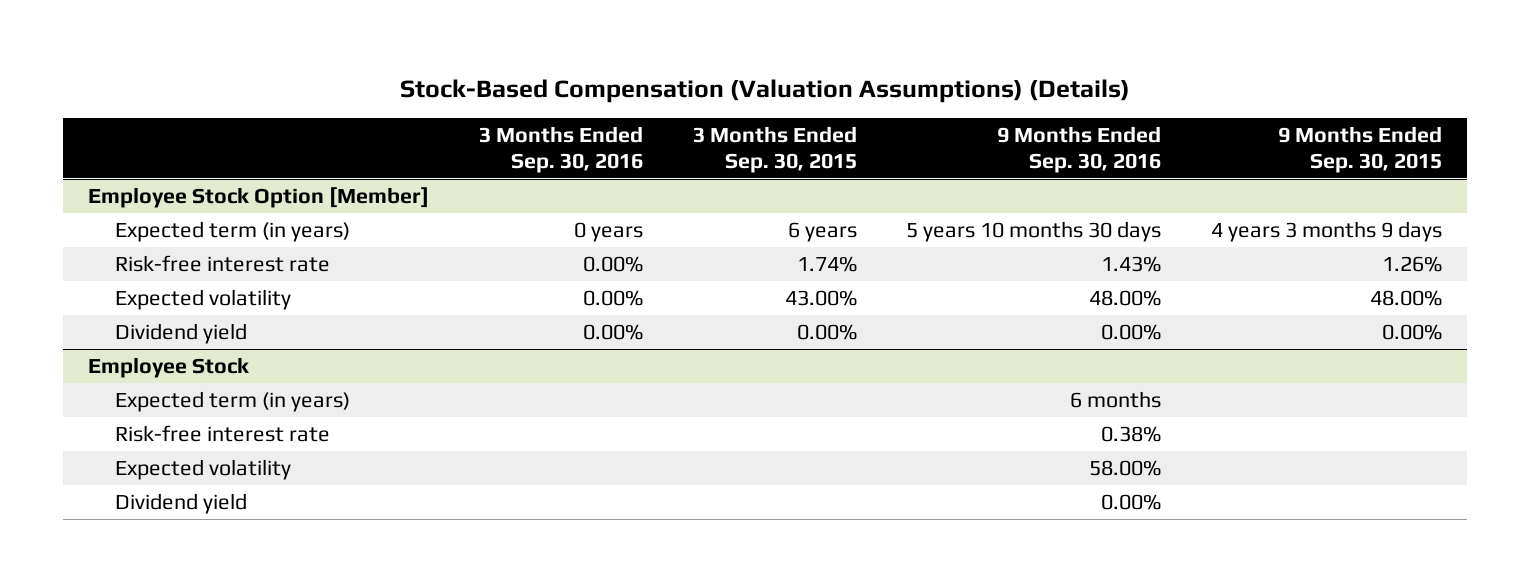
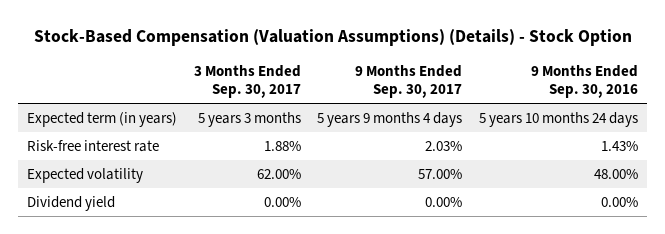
[400,78,1131,103] Stock-Based Compensation (Valuation Assumptions) (Details) -> [33,28,632,46] Stock-Based Compensation (Valuation Assumptions) (Details) - Stock Option
[478,126,643,173] 3 Months Ended Sep. 30, 2016 -> none
[692,126,857,173] 3 Months Ended Sep. 30, 2015 -> none
[1278,126,1443,173] 9 Months Ended Sep. 30, 2015 -> none
none -> [193,65,301,99] 3 Months Ended Sep. 30, 2017
none -> [355,65,463,99] 9 Months Ended Sep. 30, 2017
[87,186,429,208] Employee Stock Option [Member] -> none
[906,220,1162,242] 5 years 10 months 30 days -> [479,112,639,128] 5 years 10 months 24 days
[87,356,249,378] Employee Stock -> none
[115,390,351,412] Expected term (in years) -> none
[115,424,331,442] Risk-free interest rate -> none
[115,458,292,480] Expected volatility -> none
[115,492,248,514] Dividend yield -> none

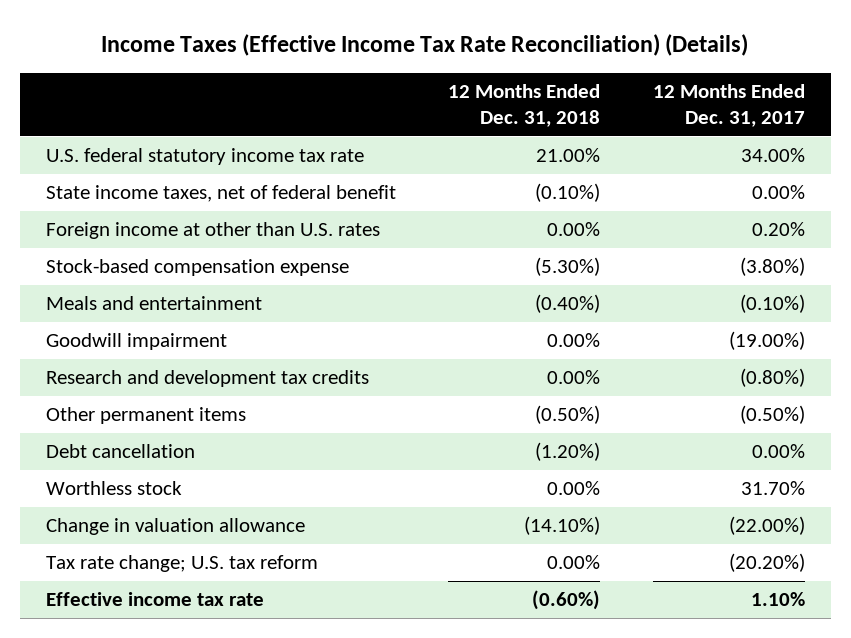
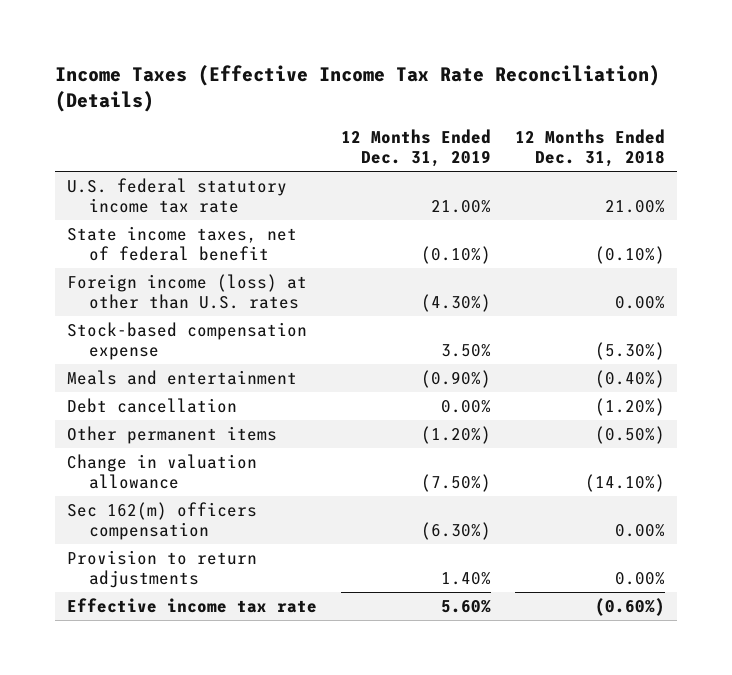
[652,84,805,128] 12 Months Ended Dec. 31, 2017 -> none
none -> [341,129,492,168] 12 Months Ended Dec. 31, 2019
[46,222,381,240] Foreign income at other than U.S. rates -> [66,273,307,309] Foreign income (loss) at other than U.S. rates
[46,333,228,351] Goodwill impairment -> none
[46,370,370,388] Research and development tax credits -> none
[46,481,183,496] Worthless stock -> none
[46,407,247,425] Other permanent items -> [66,425,277,444] Other permanent items
[46,555,319,573] Tax rate change; U.S. tax reform -> none
none -> [66,501,257,540] Sec 162(m) officers compensation
none -> [66,549,257,588] Provision to return adjustments

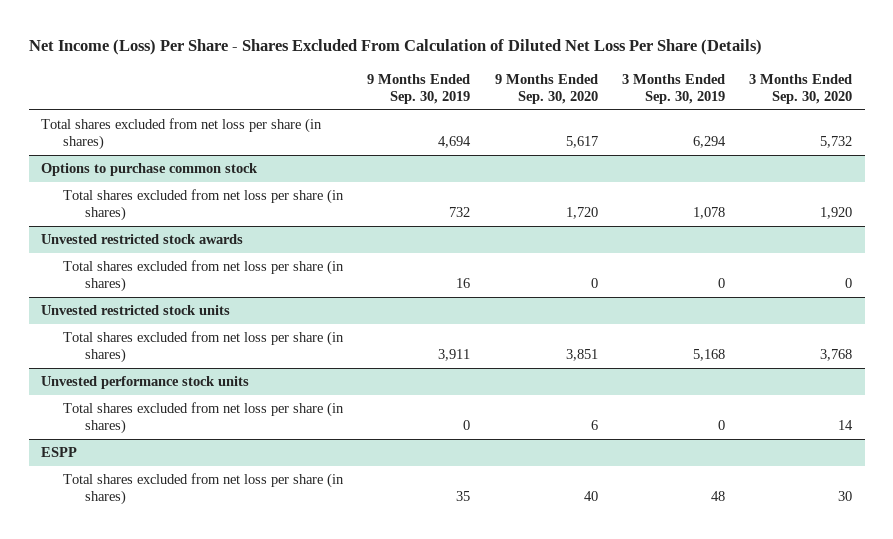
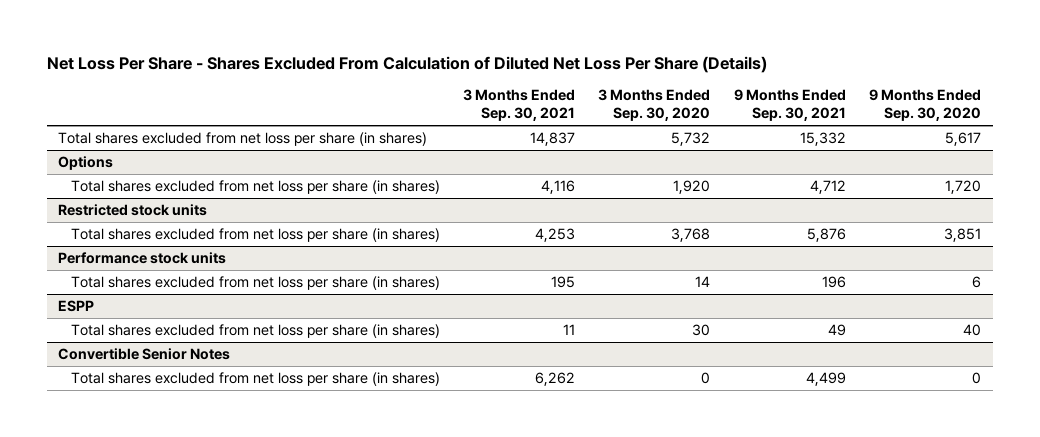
[28,39,762,56] Net Income (Loss) Per Share - Shares Excluded From Calculation of Diluted Net Loss Per Share (Details) -> [46,55,767,73] Net Loss Per Share - Shares Excluded From Calculation of Diluted Net Loss Per Share (Details)
[367,73,471,104] 9 Months Ended Sep. 30, 2019 -> none
[621,73,725,104] 3 Months Ended Sep. 30, 2019 -> none
none -> [463,89,576,122] 3 Months Ended Sep. 30, 2021
none -> [733,89,846,122] 9 Months Ended Sep. 30, 2021
[41,163,259,177] Options to purchase common stock -> [58,156,114,171] Options
[41,234,244,245] Unvested restricted stock awards -> none
[62,260,344,293] Total shares excluded from net loss per share (in shares) -> none
[41,305,231,316] Unvested restricted stock units -> [58,204,208,217] Restricted stock units
[41,376,250,390] Unvested performance stock units -> [58,252,227,265] Performance stock units
none -> [58,348,231,361] Convertible Senior Notes
none -> [70,372,440,387] Total shares excluded from net loss per share (in shares)

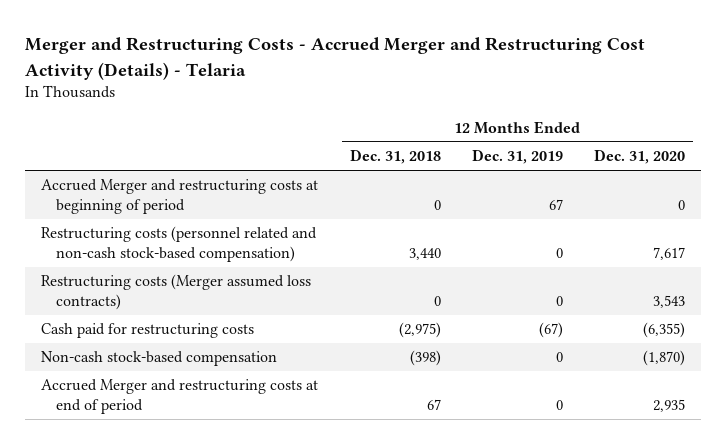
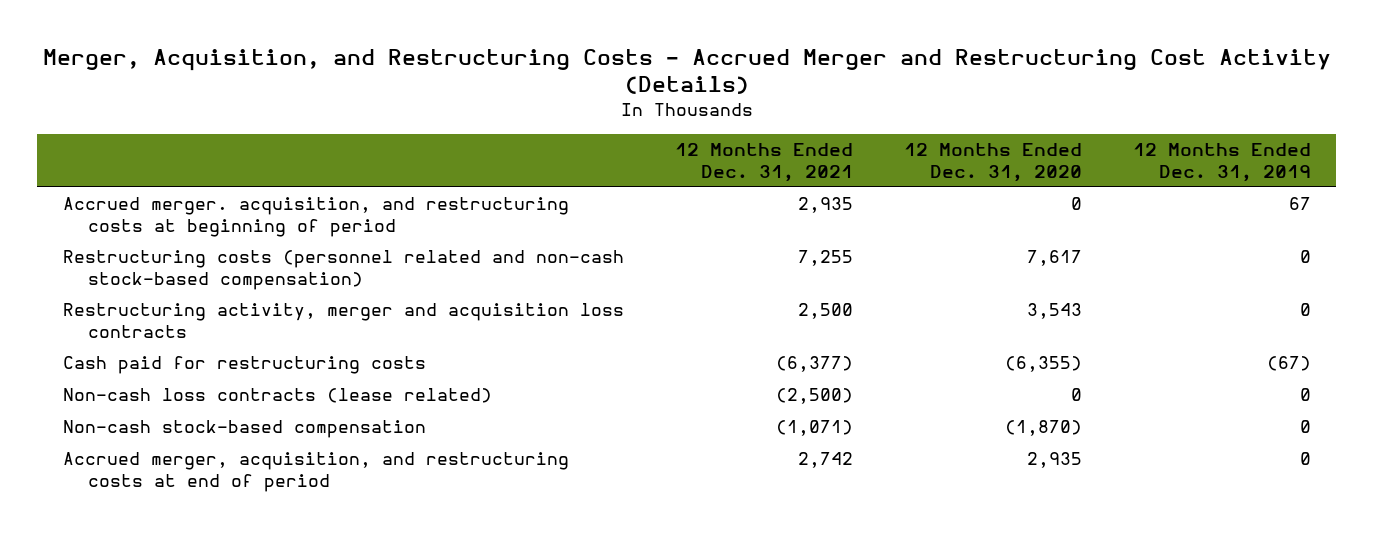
[25,37,646,80] Merger and Restructuring Costs - Accrued Merger and Restructuring Cost Activity (Details) - Telaria -> [42,48,1331,95] Merger, Acquisition, and Restructuring Costs - Accrued Merger and Restructuring Cost Activity (Details)
[349,149,441,165] Dec. 31, 2018 -> none
none -> [674,143,853,182] 12 Months Ended Dec. 31, 2021
[41,179,319,214] Accrued Merger and restructuring costs at beginning of period -> [62,197,569,238] Accrued merger. acquisition, and restructuring costs at beginning of period
[41,274,312,310] Restructuring costs (Merger assumed loss contracts) -> [62,303,624,339] Restructuring activity, merger and acquisition loss contracts
none -> [62,388,492,404] Non-cash loss contracts (lease related)
[41,379,319,414] Accrued Merger and restructuring costs at end of period -> [62,452,569,493] Accrued merger, acquisition, and restructuring costs at end of period

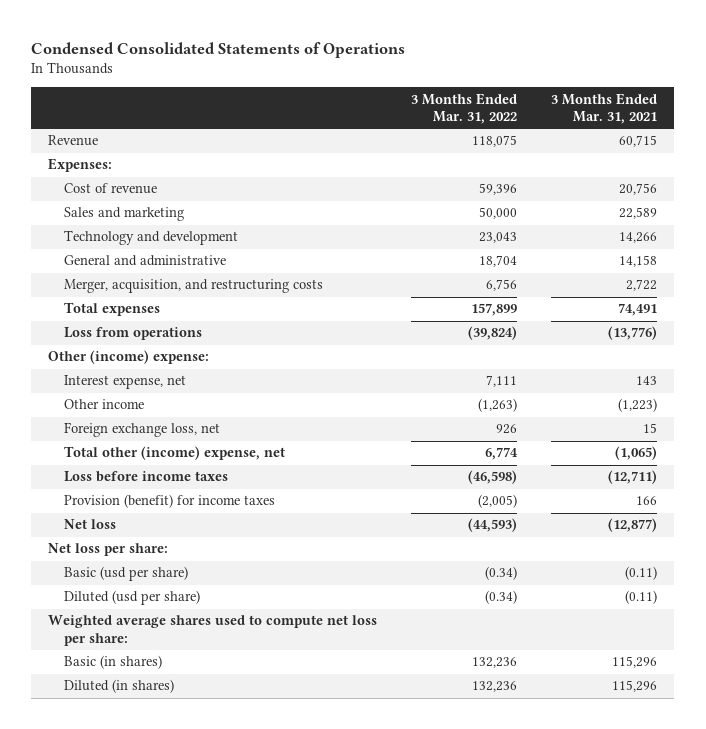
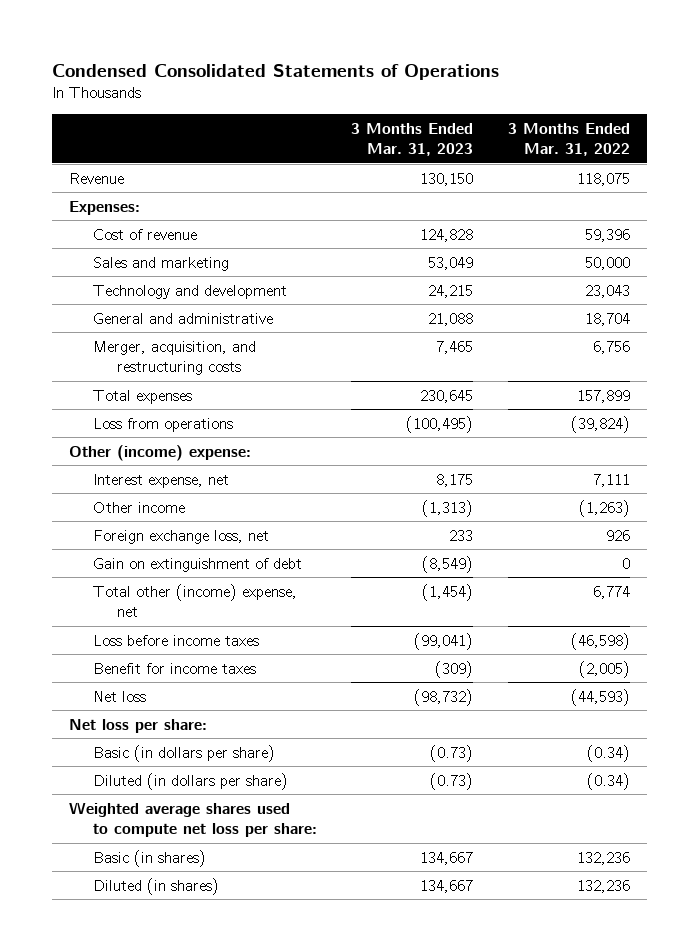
[551,92,658,125] 3 Months Ended Mar. 31, 2021 -> none
none -> [351,122,474,157] 3 Months Ended Mar. 31, 2023
none -> [93,557,303,572] Gain on extinguishment of debt
[64,494,276,509] Provision (benefit) for income taxes -> [93,662,257,674] Benefit for income taxes
[64,566,189,582] Basic (usd per share) -> [93,744,276,762] Basic (in dollars per share)
[64,590,201,606] Diluted (usd per share) -> [93,772,289,790] Diluted (in dollars per share)

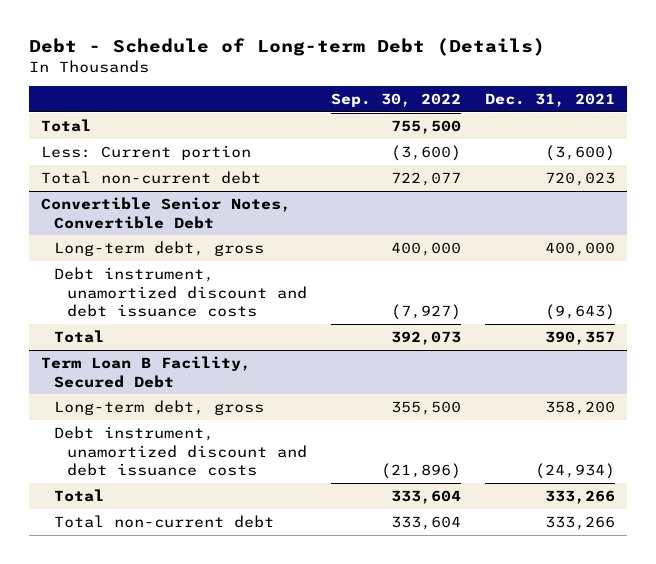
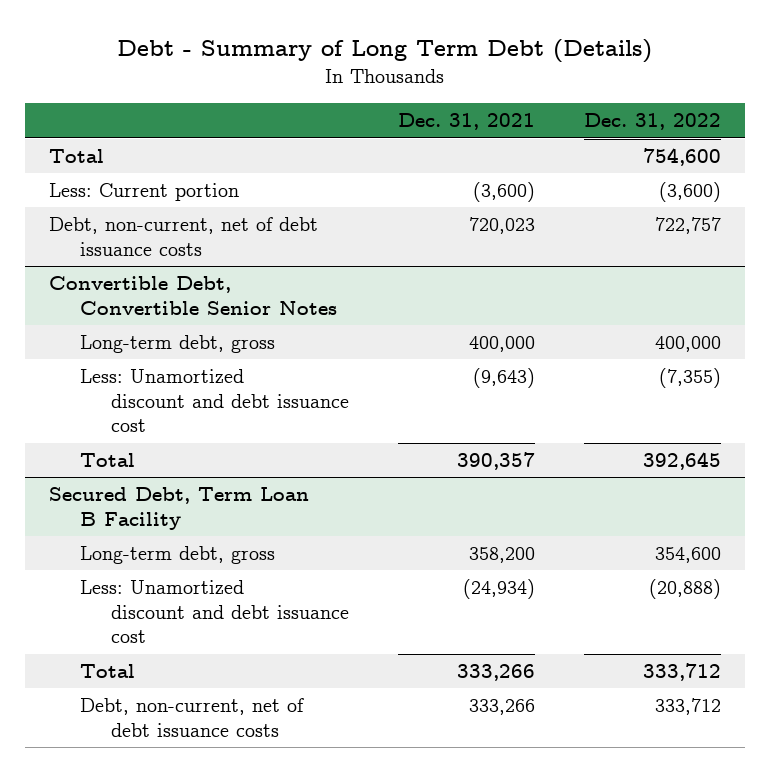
[29,37,546,56] Debt - Schedule of Long-term Debt (Details) -> [116,38,652,63] Debt - Summary of Long Term Debt (Details)
[330,93,461,108] Sep. 30, 2022 -> none
none -> [583,113,721,131] Dec. 31, 2022
[41,171,262,185] Total non-current debt -> [49,217,319,256] Debt, non-current, net of debt issuance costs
[41,197,292,229] Convertible Senior Notes, Convertible Debt -> [49,276,338,315] Convertible Debt, Convertible Senior Notes
[53,267,307,318] Debt instrument, unamortized discount and debt issuance costs -> [80,369,350,433] Less: Unamortized discount and debt issuance cost
[41,356,252,388] Term Loan B Facility, Secured Debt -> [49,487,310,530] Secured Debt, Term Loan B Facility
[53,426,307,477] Debt instrument, unamortized discount and debt issuance costs -> [80,580,350,644] Less: Unamortized discount and debt issuance cost
[53,515,274,529] Total non-current debt -> [80,698,305,737] Debt, non-current, net of debt issuance costs

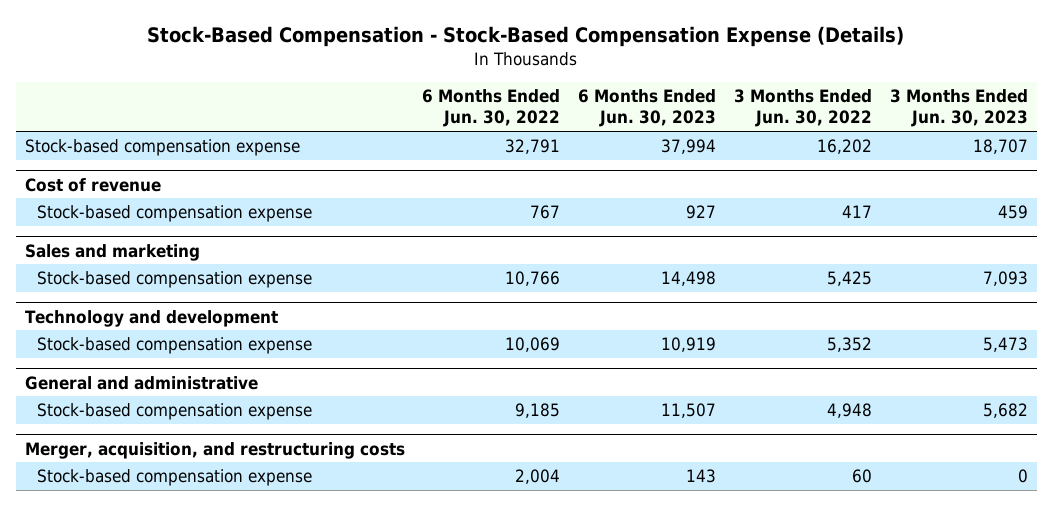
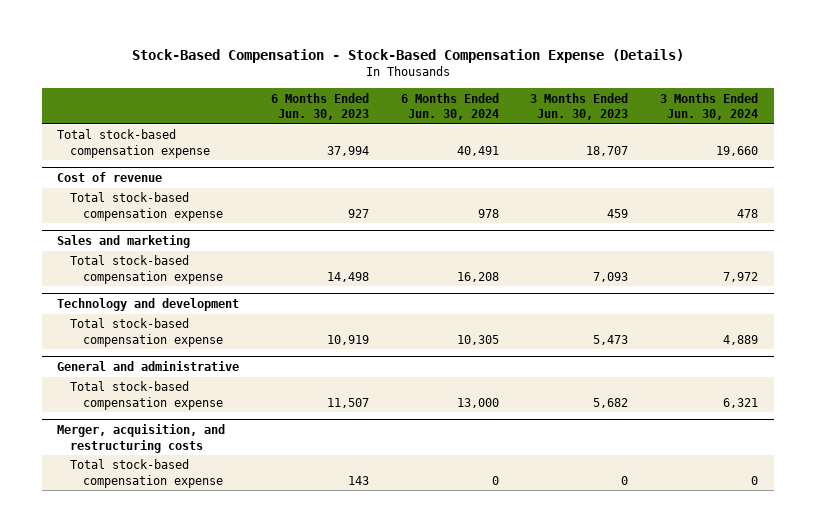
[422,89,561,128] 6 Months Ended Jun. 30, 2022 -> none
[734,89,873,128] 3 Months Ended Jun. 30, 2022 -> none
none -> [400,92,499,121] 6 Months Ended Jun. 30, 2024
none -> [659,92,758,121] 3 Months Ended Jun. 30, 2024
[24,139,300,157] Stock-based compensation expense -> [57,129,211,158] Total stock-based compensation expense
[36,205,312,223] Stock-based compensation expense -> [70,192,224,221] Total stock-based compensation expense
[36,271,312,289] Stock-based compensation expense -> [70,255,224,284] Total stock-based compensation expense
[36,337,312,355] Stock-based compensation expense -> [70,318,224,347] Total stock-based compensation expense
[36,403,312,421] Stock-based compensation expense -> [70,381,224,410] Total stock-based compensation expense
[36,469,312,487] Stock-based compensation expense -> [70,459,224,488] Total stock-based compensation expense

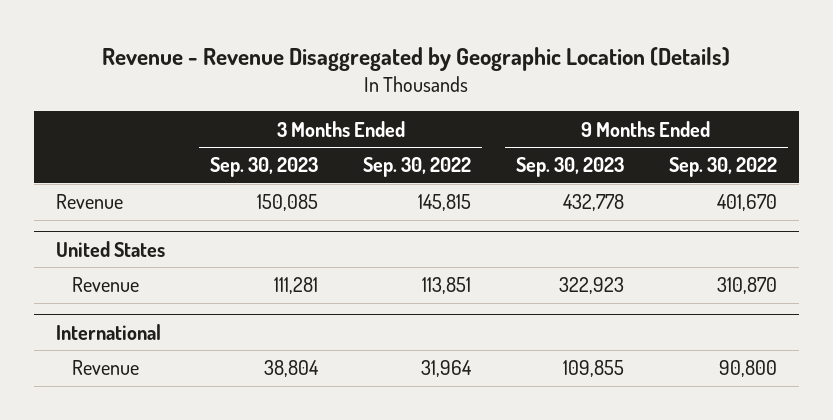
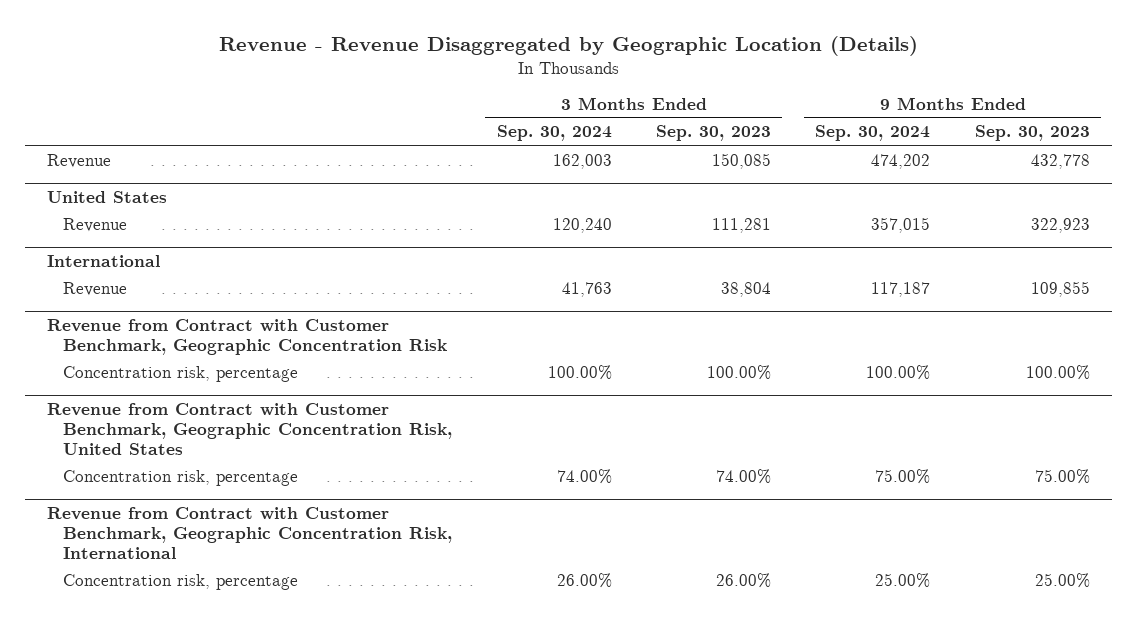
[362,157,471,178] Sep. 30, 2022 -> none
[668,157,777,178] Sep. 30, 2022 -> none
none -> [496,125,612,142] Sep. 30, 2024
none -> [815,125,931,142] Sep. 30, 2024
none -> [47,318,448,355] Revenue from Contract with Customer Benchmark, Geographic Concentration Risk
none -> [63,365,299,382] Concentration risk, percentage
none -> [47,402,453,455] Revenue from Contract with Customer Benchmark, Geographic Concentration Risk, United States
none -> [63,469,299,486] Concentration risk, percentage
none -> [47,506,453,559] Revenue from Contract with Customer Benchmark, Geographic Concentration Risk, International
none -> [63,573,299,590] Concentration risk, percentage

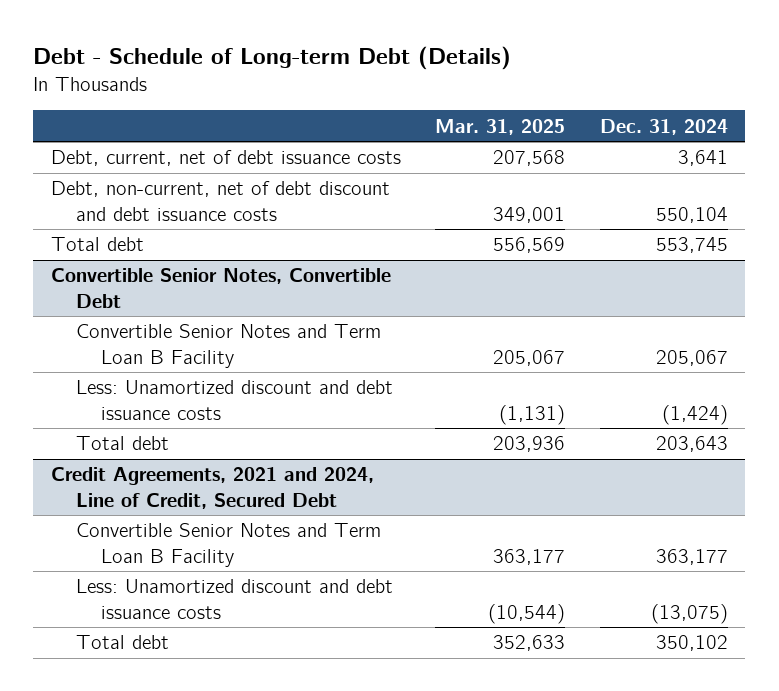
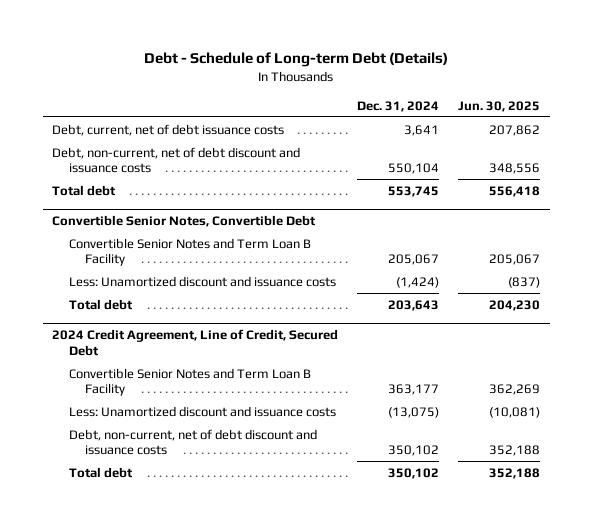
[435,118,566,135] Mar. 31, 2025 -> none
none -> [458,100,541,112] Jun. 30, 2025
[50,181,390,221] Debt, non-current, net of debt discount and debt issuance costs -> [52,146,301,174] Debt, non-current, net of debt discount and issuance costs
[76,380,394,420] Less: Unamortized discount and debt issuance costs -> [68,275,336,287] Less: Unamortized discount and issuance costs
[50,467,374,509] Credit Agreements, 2021 and 2024, Line of Credit, Secured Debt -> [52,329,339,356] 2024 Credit Agreement, Line of Credit, Secured Debt
[76,579,394,619] Less: Unamortized discount and debt issuance costs -> [68,405,336,417] Less: Unamortized discount and issuance costs
none -> [68,428,317,456] Debt, non-current, net of debt discount and issuance costs

